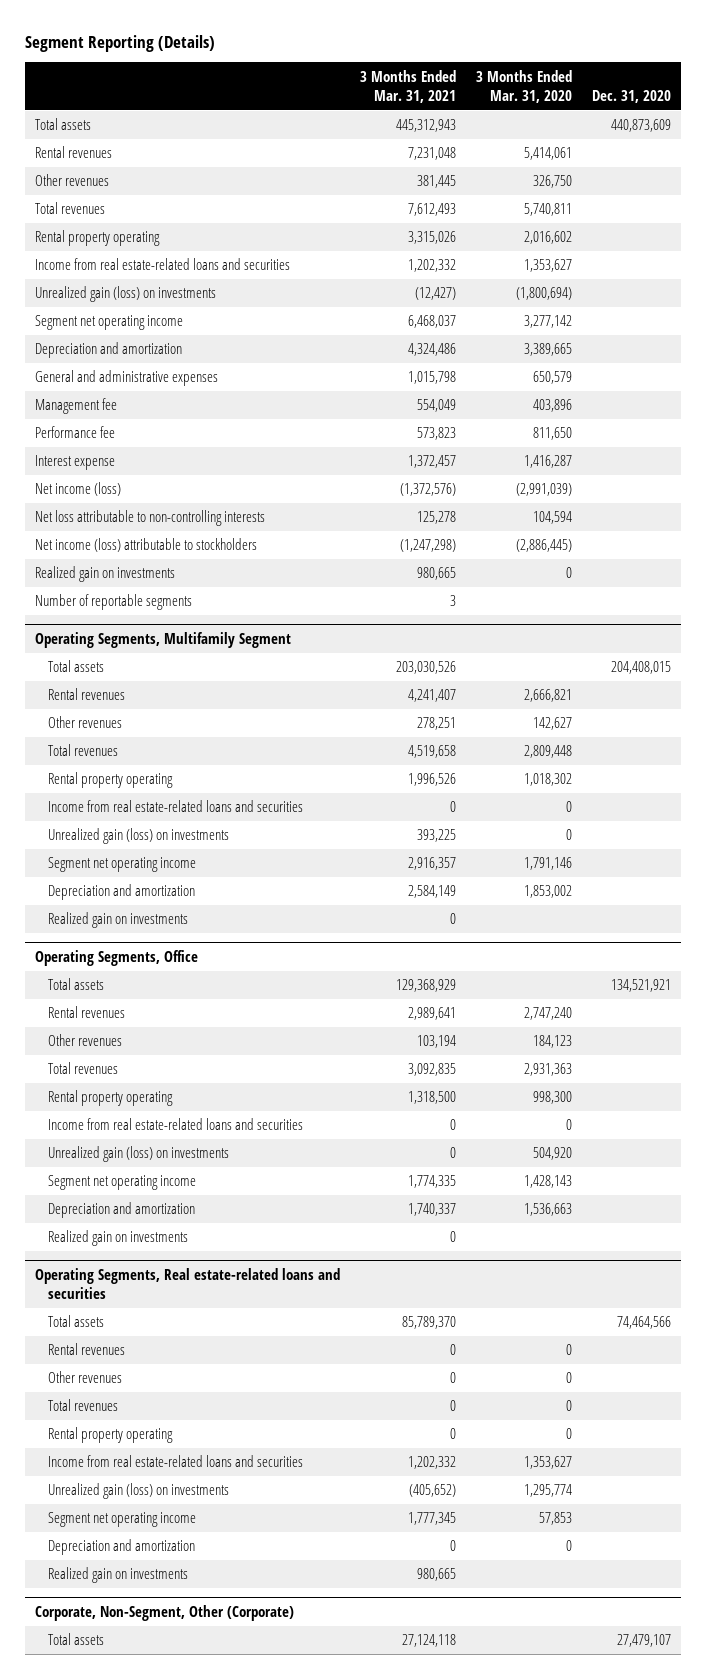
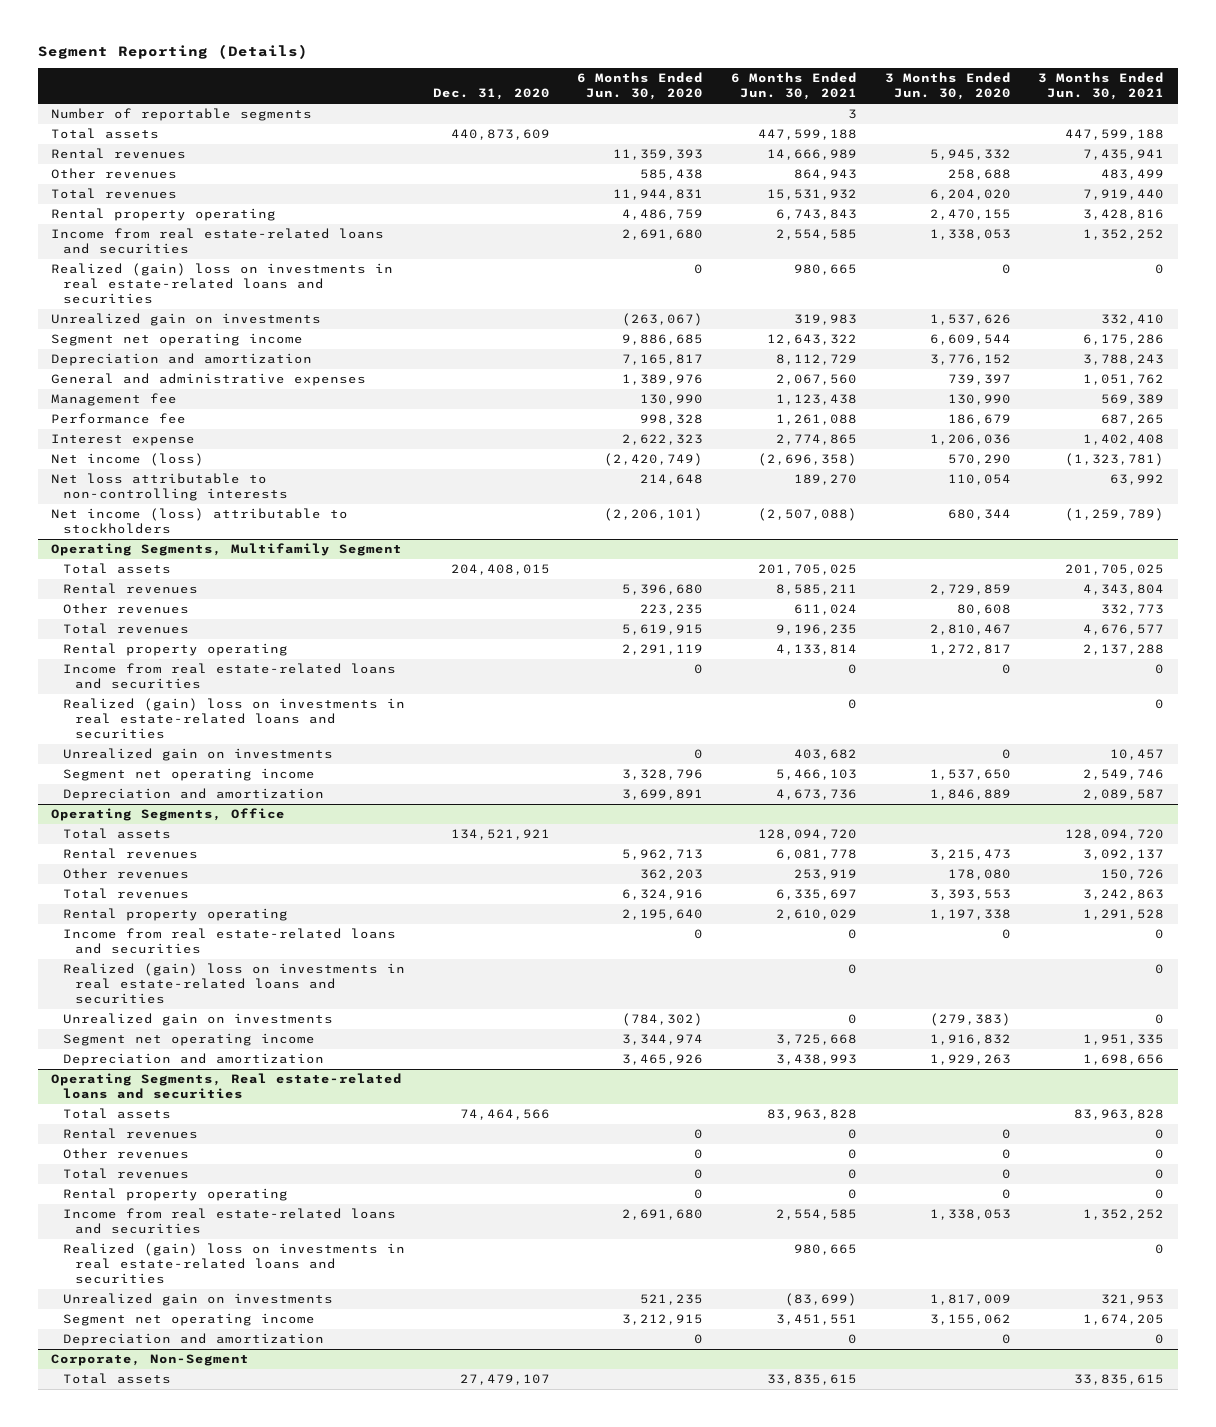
[360,69,457,103] 3 Months Ended Mar. 31, 2021 -> none
[476,69,573,103] 3 Months Ended Mar. 31, 2020 -> none
none -> [577,72,704,101] 6 Months Ended Jun. 30, 2020
none -> [730,72,857,101] 6 Months Ended Jun. 30, 2021
none -> [884,72,1011,101] 3 Months Ended Jun. 30, 2020
none -> [1038,72,1165,101] 3 Months Ended Jun. 30, 2021
[34,594,192,611] Number of reportable segments -> [51,108,313,122] Number of reportable segments
none -> [51,263,394,304] Realized (gain) loss on investments in real estate-related loans and securities
[34,286,216,303] Unrealized gain (loss) on investments -> [51,313,322,327] Unrealized gain on investments
[34,566,175,583] Realized gain on investments -> none
none -> [63,698,406,739] Realized (gain) loss on investments in real estate-related loans and securities
[48,828,230,845] Unrealized gain (loss) on investments -> [63,748,334,762] Unrealized gain on investments
[48,912,189,929] Realized gain on investments -> none
none -> [63,963,406,1004] Realized (gain) loss on investments in real estate-related loans and securities
[48,1146,230,1163] Unrealized gain (loss) on investments -> [63,1013,334,1027] Unrealized gain on investments
[48,1230,189,1247] Realized gain on investments -> none
none -> [63,1243,406,1284] Realized (gain) loss on investments in real estate-related loans and securities
[48,1483,230,1500] Unrealized gain (loss) on investments -> [63,1293,334,1307] Unrealized gain on investments
[48,1567,189,1584] Realized gain on investments -> none
[34,1604,294,1621] Corporate, Non-Segment, Other (Corporate) -> [51,1354,250,1367] Corporate, Non-Segment

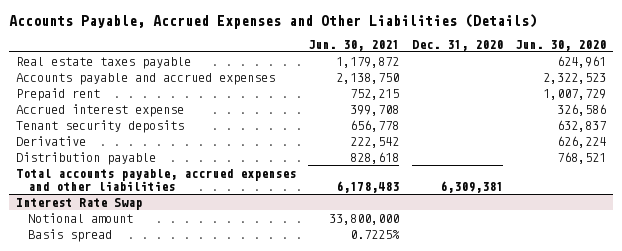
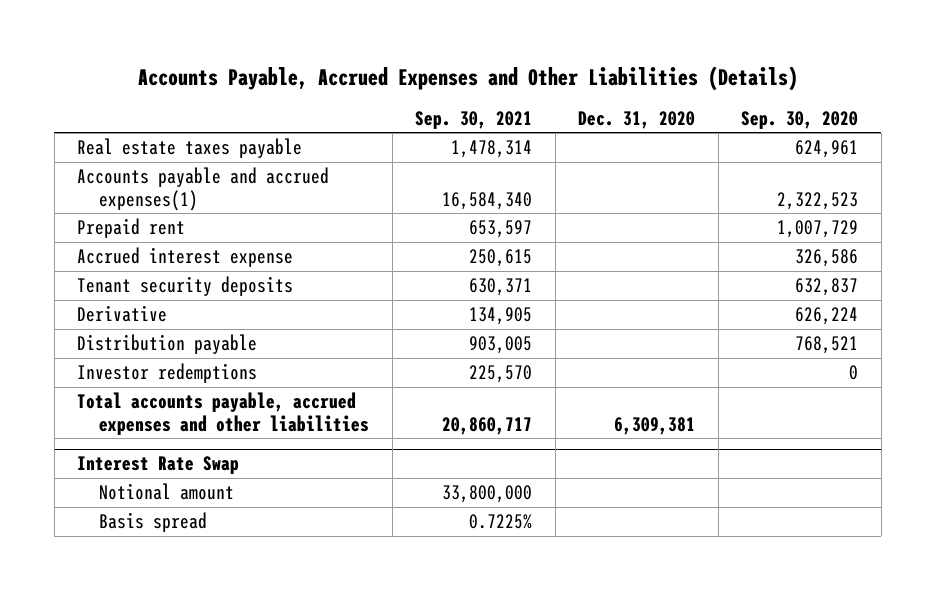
[308,39,400,51] Jun. 30, 2021 -> none
[515,39,607,51] Jun. 30, 2020 -> none
none -> [415,110,533,129] Sep. 30, 2021
none -> [741,110,859,129] Sep. 30, 2020
[15,72,275,85] Accounts payable and accrued expenses -> [77,167,330,211] Accounts payable and accrued expenses(1)
none -> [77,363,258,384] Investor redemptions

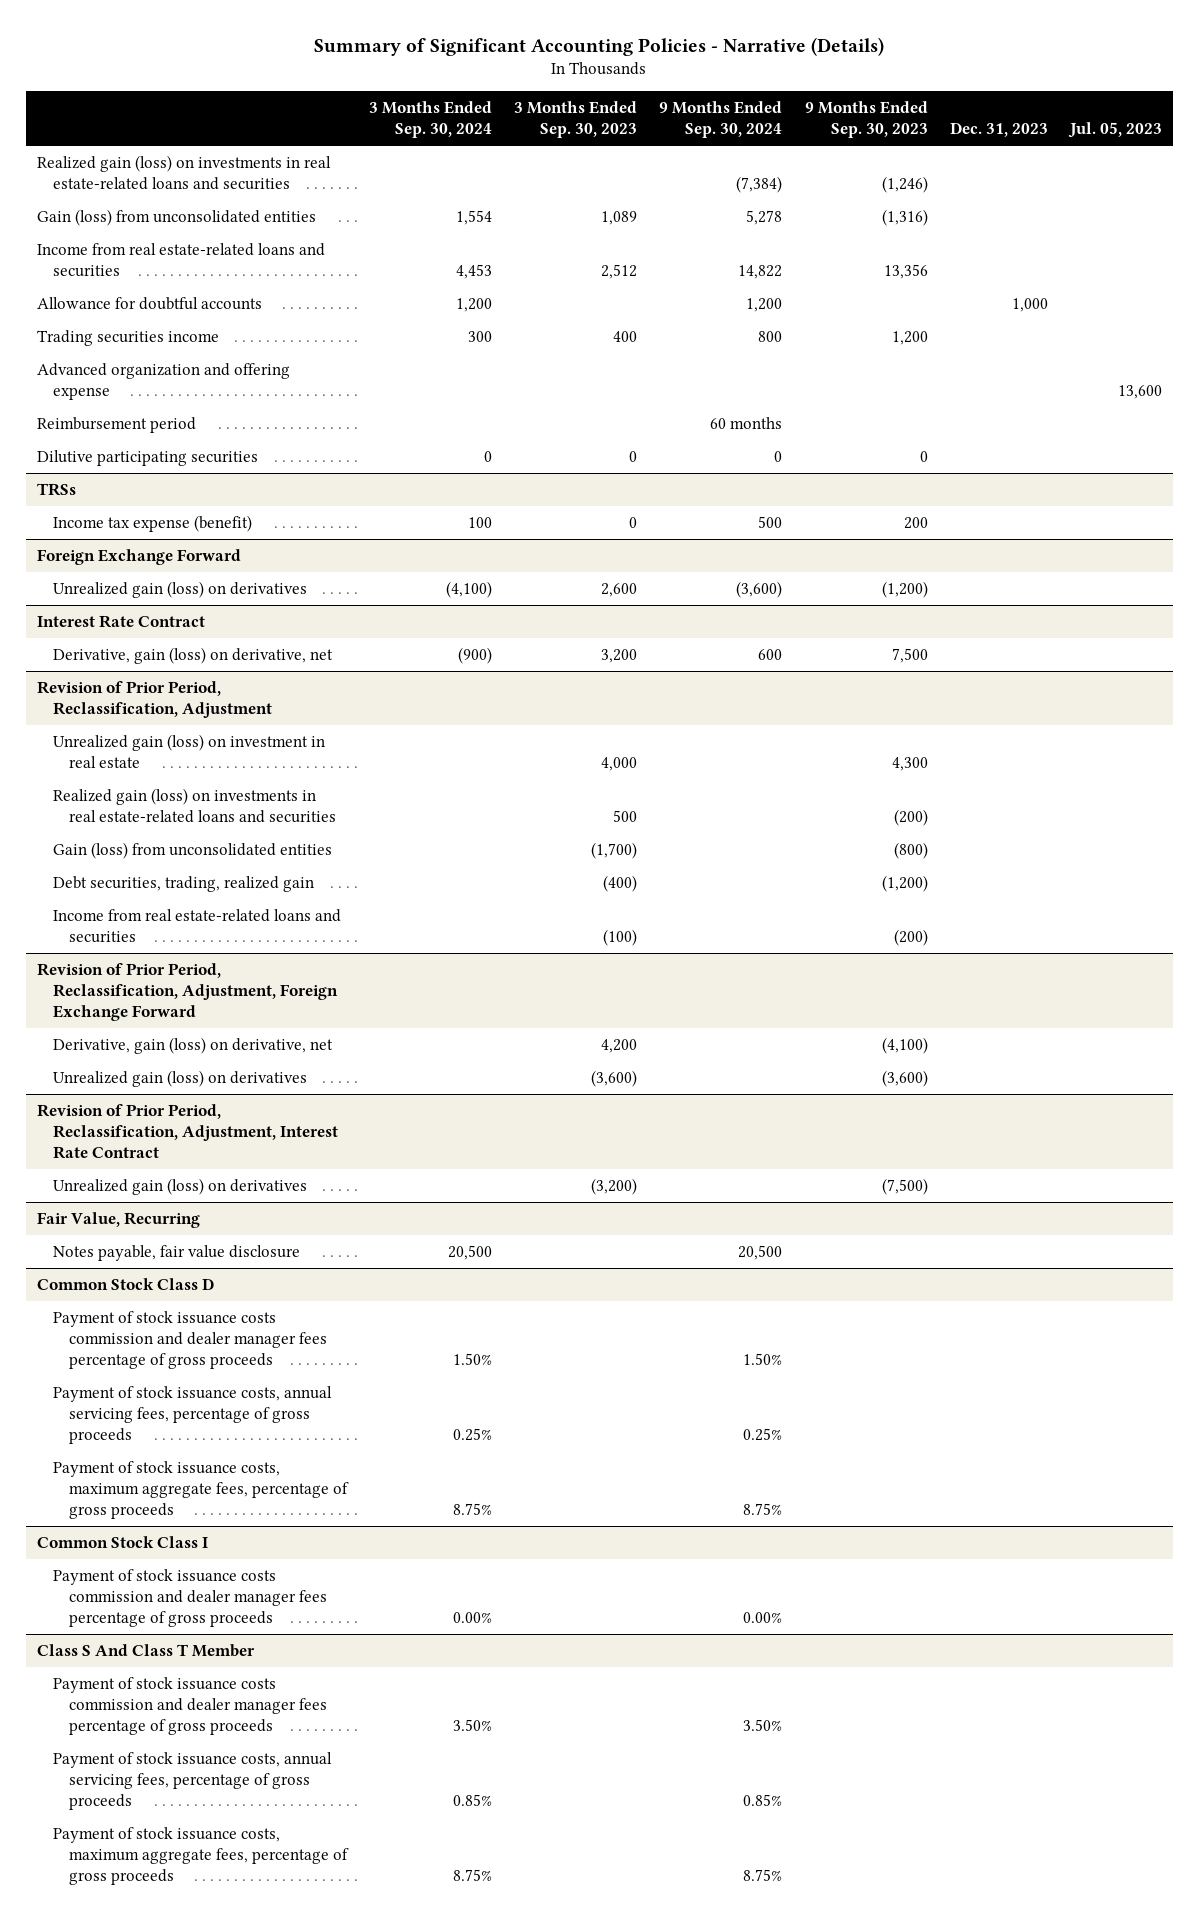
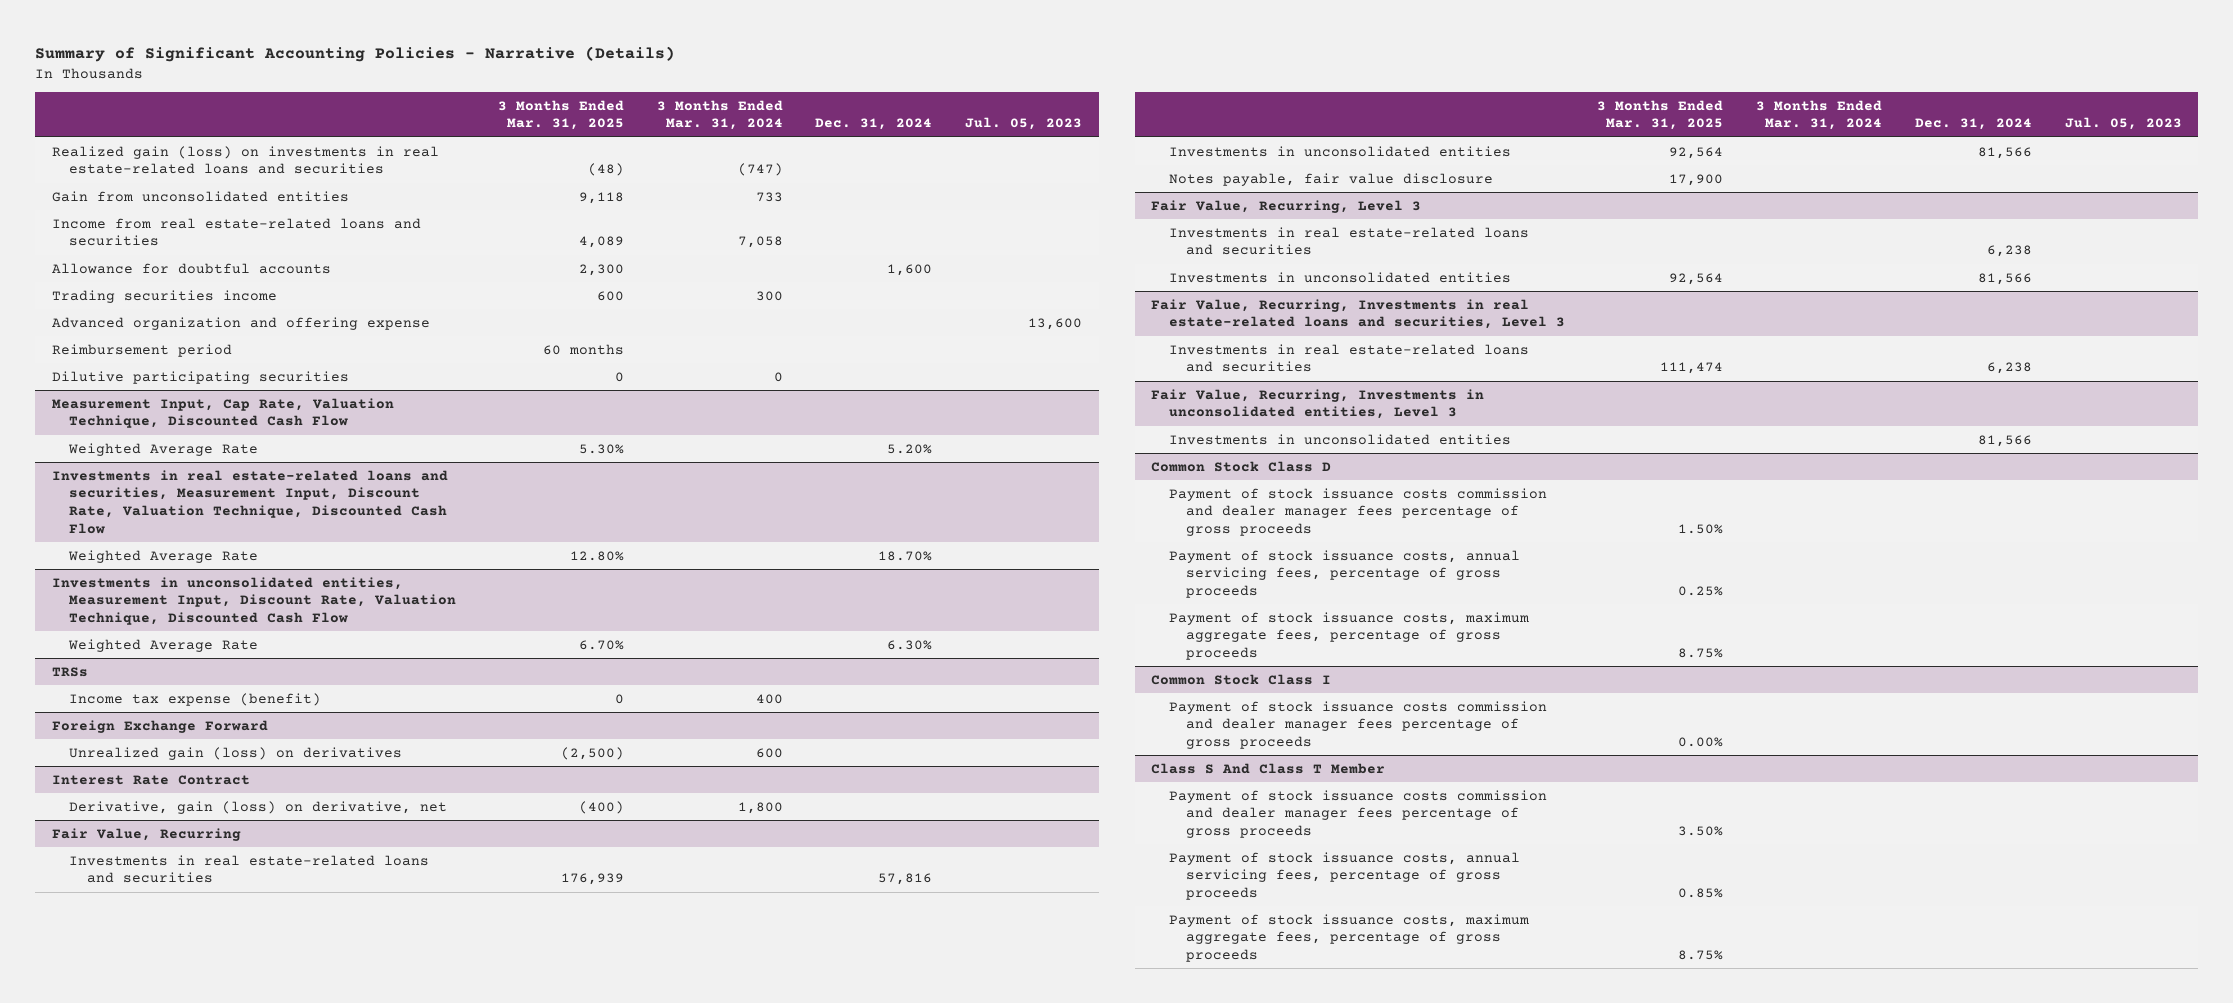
[369,101,493,139] 3 Months Ended Sep. 30, 2024 -> none
[514,101,638,139] 3 Months Ended Sep. 30, 2023 -> none
[659,101,783,139] 9 Months Ended Sep. 30, 2024 -> none
[804,101,928,139] 9 Months Ended Sep. 30, 2023 -> none
[949,122,1048,138] Dec. 31, 2023 -> none
none -> [497,99,624,131] 3 Months Ended Mar. 31, 2025
none -> [656,99,783,131] 3 Months Ended Mar. 31, 2024
none -> [815,118,933,131] Dec. 31, 2024
[36,208,316,226] Gain (loss) from unconsolidated entities -> [51,190,349,202] Gain from unconsolidated entities
none -> [51,397,394,429] Measurement Input, Cap Rate, Valuation Technique, Discounted Cash Flow
none -> [68,442,259,456] Weighted Average Rate
none -> [51,469,448,534] Investments in real estate-related loans and securities, Measurement Input, Discount Rate, Valuation Technique, Discounted Cash Flow
none -> [68,549,259,563] Weighted Average Rate
none -> [51,576,457,626] Investments in unconsolidated entities, Measurement Input, Discount Rate, Valuation Technique, Discounted Cash Flow
none -> [68,638,259,652] Weighted Average Rate
[36,680,272,718] Revision of Prior Period, Reclassification, Adjustment -> none
[52,733,325,768] Unrealized gain (loss) on investment in real estate -> none
[52,787,336,823] Realized gain (loss) on investments in real estate-related loans and securities -> none
[52,841,332,859] Gain (loss) from unconsolidated entities -> none
[52,875,314,892] Debt securities, trading, realized gain -> none
[52,908,341,943] Income from real estate-related loans and securities -> none
[36,962,338,1021] Revision of Prior Period, Reclassification, Adjustment, Foreign Exchange Forward -> none
[52,1036,333,1054] Derivative, gain (loss) on derivative, net -> none
[52,1069,307,1087] Unrealized gain (loss) on derivatives -> none
[36,1103,338,1159] Revision of Prior Period, Reclassification, Adjustment, Interest Rate Contract -> none
[52,1177,307,1195] Unrealized gain (loss) on derivatives -> none
none -> [69,854,430,884] Investments in real estate-related loans and securities
none -> [1168,145,1511,157] Investments in unconsolidated entities
none -> [1151,199,1422,213] Fair Value, Recurring, Level 3
none -> [1168,226,1529,256] Investments in real estate-related loans and securities
none -> [1168,271,1511,283] Investments in unconsolidated entities
none -> [1151,298,1565,330] Fair Value, Recurring, Investments in real estate-related loans and securities, Level 3
none -> [1168,343,1529,373] Investments in real estate-related loans and securities
none -> [1151,388,1485,420] Fair Value, Recurring, Investments in unconsolidated entities, Level 3
none -> [1168,433,1511,445] Investments in unconsolidated entities

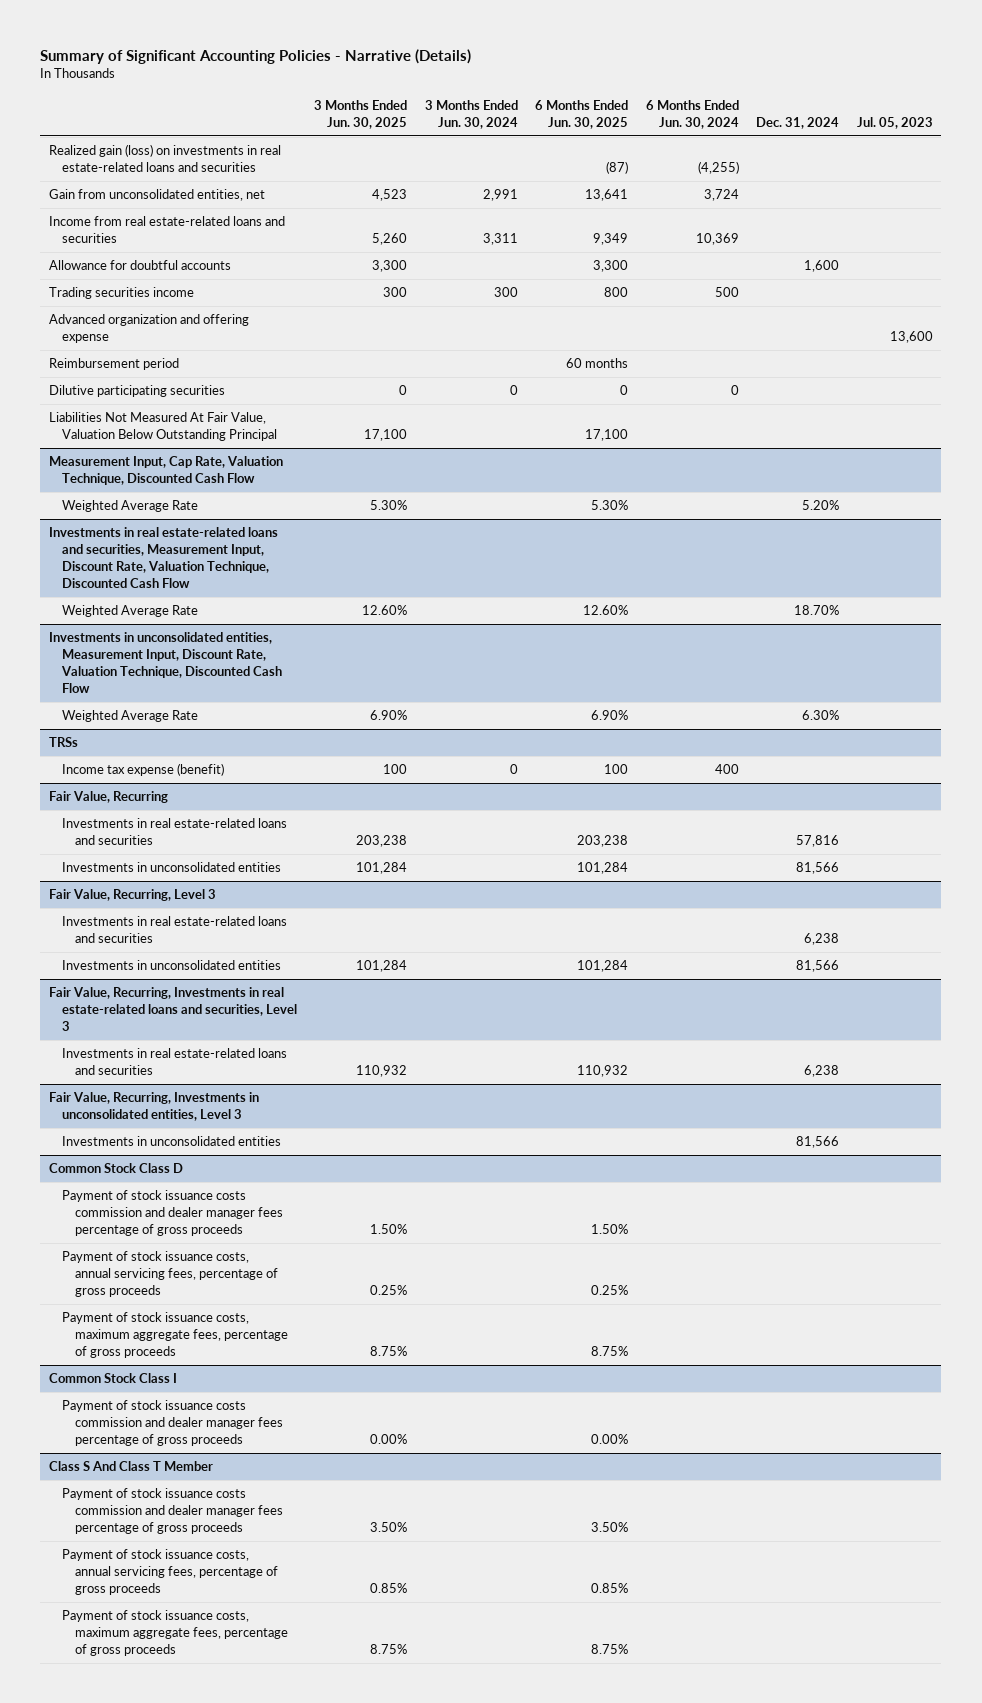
[497,99,624,131] 3 Months Ended Mar. 31, 2025 -> none
[656,99,783,131] 3 Months Ended Mar. 31, 2024 -> none
none -> [314,99,408,130] 3 Months Ended Jun. 30, 2025
none -> [424,99,518,130] 3 Months Ended Jun. 30, 2024
none -> [535,99,629,130] 6 Months Ended Jun. 30, 2025
none -> [645,99,739,130] 6 Months Ended Jun. 30, 2024
[51,190,349,202] Gain from unconsolidated entities -> [49,189,266,202] Gain from unconsolidated entities, net
none -> [49,412,277,442] Liabilities Not Measured At Fair Value, Valuation Below Outstanding Principal
[51,719,268,733] Foreign Exchange Forward -> none
[69,746,403,760] Unrealized gain (loss) on derivatives -> none
[51,774,250,785] Interest Rate Contract -> none
[69,800,448,814] Derivative, gain (loss) on derivative, net -> none
[1168,172,1493,186] Notes payable, fair value disclosure -> none

